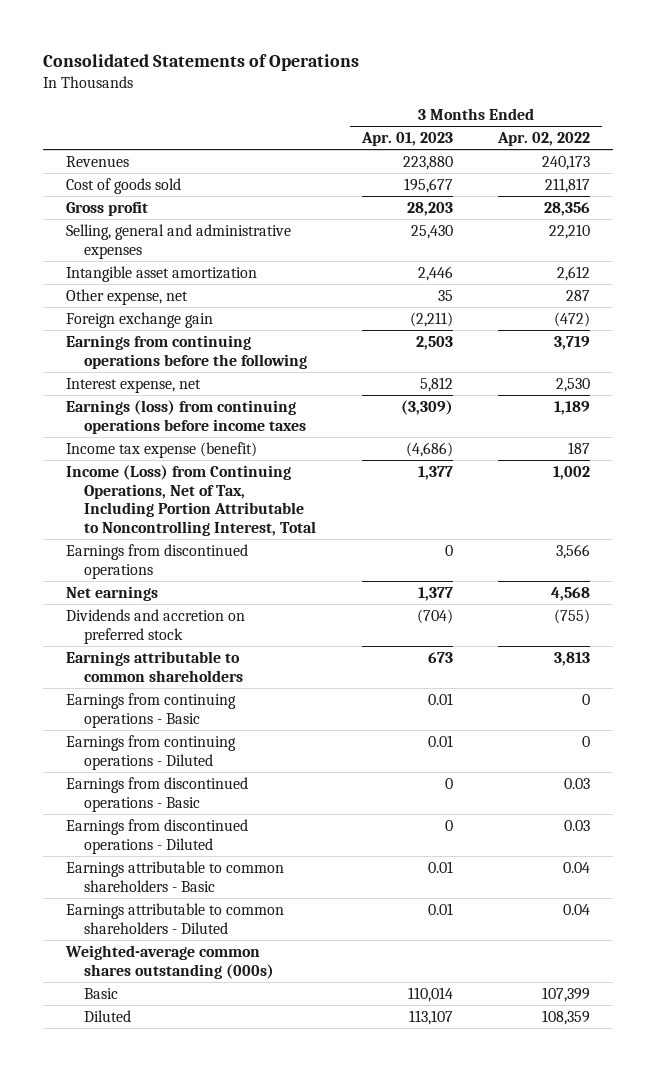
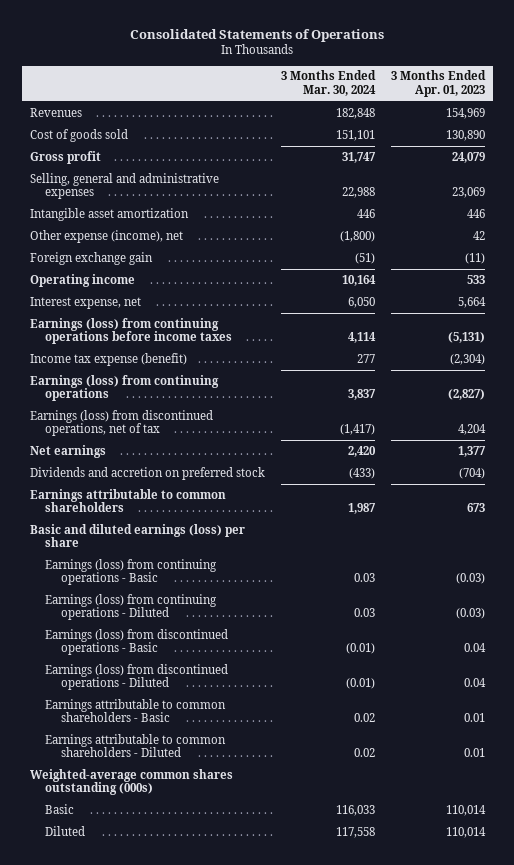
[497,132,591,147] Apr. 02, 2022 -> none
none -> [280,70,376,96] 3 Months Ended Mar. 30, 2024
[65,334,308,369] Earnings from continuing operations before the following -> none
[402,155,453,170] 223,880 -> [445,107,485,119] 154,969
[403,177,453,193] 195,677 -> [445,129,485,141] 130,890
[406,201,453,216] 28,203 -> [451,151,485,163] 24,079
[410,224,453,239] 25,430 -> [451,187,485,199] 23,069
[417,265,453,281] 2,446 -> [466,208,485,218] 446
[65,288,188,305] Other expense, net -> [29,229,183,243] Other expense (income), net
[437,289,453,301] 35 -> [472,230,485,240] 42
[409,311,453,327] (2,211) -> [464,252,485,264] (11)
none -> [29,273,135,287] Operating income
[419,376,453,392] 5,812 -> [457,296,486,308] 5,664
[400,399,453,415] (3,309) -> [447,332,485,344] (5,131)
[405,441,453,457] (4,686) -> [449,353,485,365] (2,304)
[65,464,317,537] Income (Loss) from Continuing Operations, Net of Tax, Including Portion Attributable to Noncontrolling Interest, Total -> [29,374,219,402] Earnings (loss) from continuing operations
[417,465,453,480] 1,377 -> [447,389,485,401] (2,827)
[65,543,248,579] Earnings from discontinued operations -> [29,409,213,437] Earnings (loss) from discontinued operations, net of tax
[444,544,453,556] 0 -> [457,424,486,436] 4,204
none -> [29,523,245,548] Basic and diluted earnings (loss) per share
[65,692,236,728] Earnings from continuing operations - Basic -> [45,558,218,586] Earnings (loss) from continuing operations - Basic
[427,692,453,705] 0.01 -> [455,573,485,585] (0.03)
[65,734,236,770] Earnings from continuing operations - Diluted -> [45,593,218,621] Earnings (loss) from continuing operations - Diluted
[427,734,453,747] 0.01 -> [455,608,485,620] (0.03)
[65,776,248,812] Earnings from discontinued operations - Basic -> [45,628,229,656] Earnings (loss) from discontinued operations - Basic
[444,777,453,789] 0 -> [463,643,486,653] 0.04
[65,818,248,854] Earnings from discontinued operations - Diluted -> [45,663,229,691] Earnings (loss) from discontinued operations - Diluted
[444,819,453,831] 0 -> [463,678,486,688] 0.04
[408,1009,453,1025] 113,107 -> [445,826,486,838] 110,014

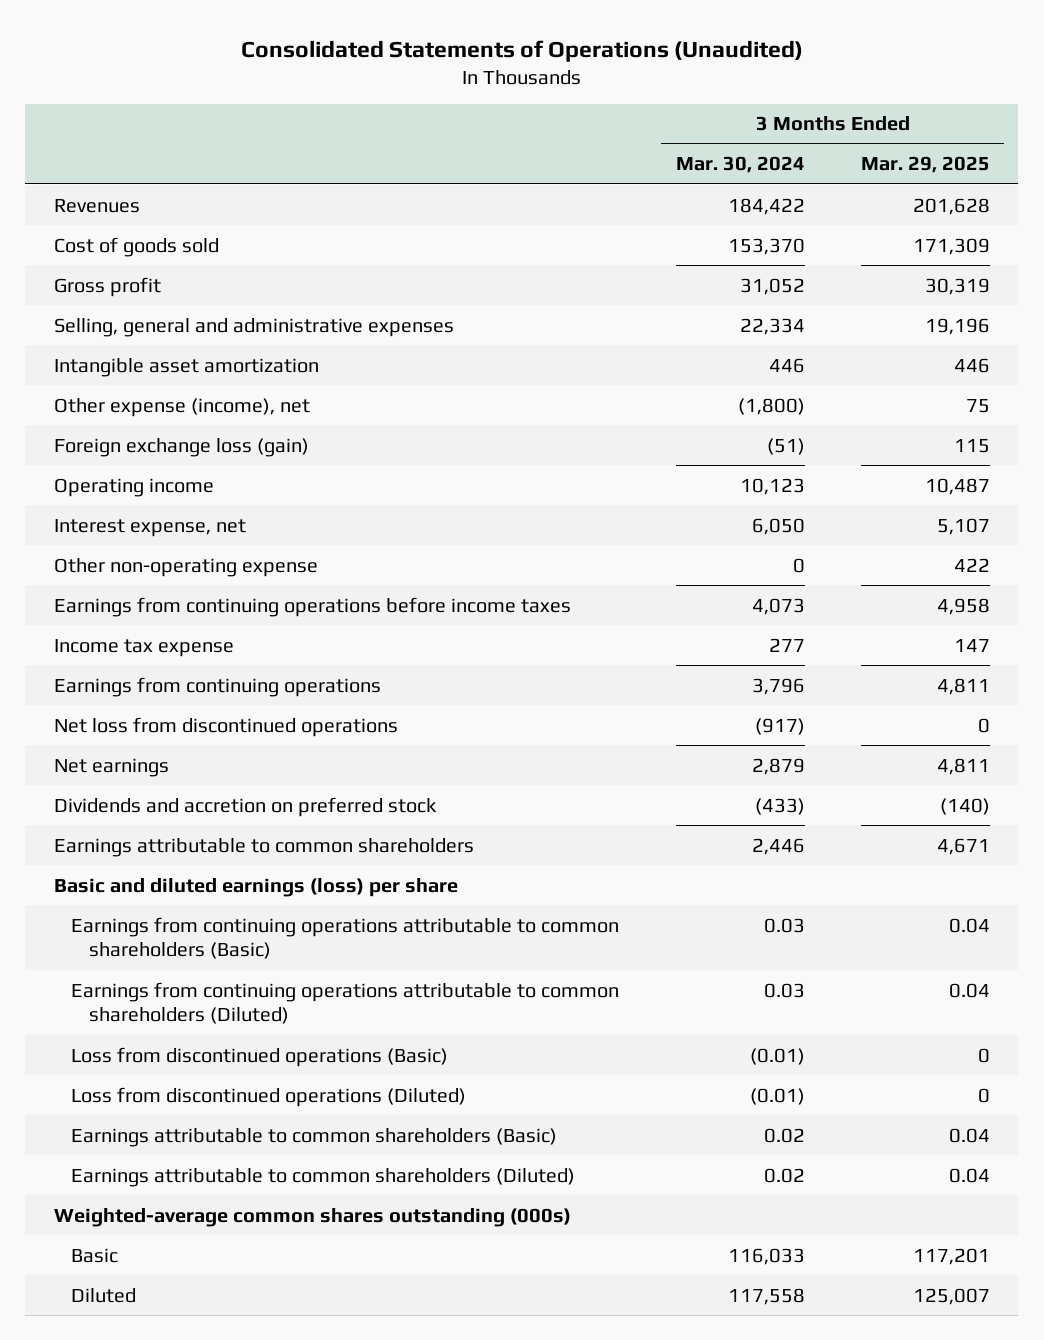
[130,29,385,43] Consolidated Statements of Operations -> [240,39,803,62] Consolidated Statements of Operations (Unaudited)
[390,70,486,97] 3 Months Ended Apr. 01, 2023 -> none
none -> [860,156,990,174] Mar. 29, 2025
[335,107,375,119] 182,848 -> [727,197,805,215] 184,422
[335,129,375,141] 151,101 -> [727,237,805,255] 153,370
[341,151,376,163] 31,747 -> [739,277,805,295] 31,052
[341,187,375,199] 22,988 -> [739,317,805,335] 22,334
[29,251,153,265] Foreign exchange gain -> [53,437,309,457] Foreign exchange loss (gain)
[341,274,376,286] 10,164 -> [739,477,805,495] 10,123
none -> [53,557,318,577] Other non-operating expense
[29,317,233,345] Earnings (loss) from continuing operations before income taxes -> [53,596,571,617] Earnings from continuing operations before income taxes
[347,332,376,344] 4,114 -> [751,597,805,615] 4,073
[29,352,187,366] Income tax expense (benefit) -> [53,638,234,657] Income tax expense
[29,374,219,402] Earnings (loss) from continuing operations -> [53,676,381,697] Earnings from continuing operations
[347,389,376,401] 3,837 -> [751,677,805,695] 3,796
[29,409,213,437] Earnings (loss) from discontinued operations, net of tax -> [53,716,398,737] Net loss from discontinued operations
[339,424,375,436] (1,417) -> [754,717,805,735] (917)
[347,445,376,457] 2,420 -> [751,757,805,775] 2,879
[347,503,376,515] 1,987 -> [751,837,805,855] 2,446
[45,558,218,586] Earnings (loss) from continuing operations - Basic -> [71,916,620,960] Earnings from continuing operations attributable to common shareholders (Basic)
[45,593,218,621] Earnings (loss) from continuing operations - Diluted -> [71,981,620,1025] Earnings from continuing operations attributable to common shareholders (Diluted)
[45,628,229,656] Earnings (loss) from discontinued operations - Basic -> [71,1046,449,1067] Loss from discontinued operations (Basic)
[45,663,229,691] Earnings (loss) from discontinued operations - Diluted -> [71,1086,467,1107] Loss from discontinued operations (Diluted)
[45,698,227,723] Earnings attributable to common shareholders - Basic -> [71,1127,558,1147] Earnings attributable to common shareholders (Basic)
[45,733,227,758] Earnings attributable to common shareholders - Diluted -> [71,1167,576,1187] Earnings attributable to common shareholders (Diluted)

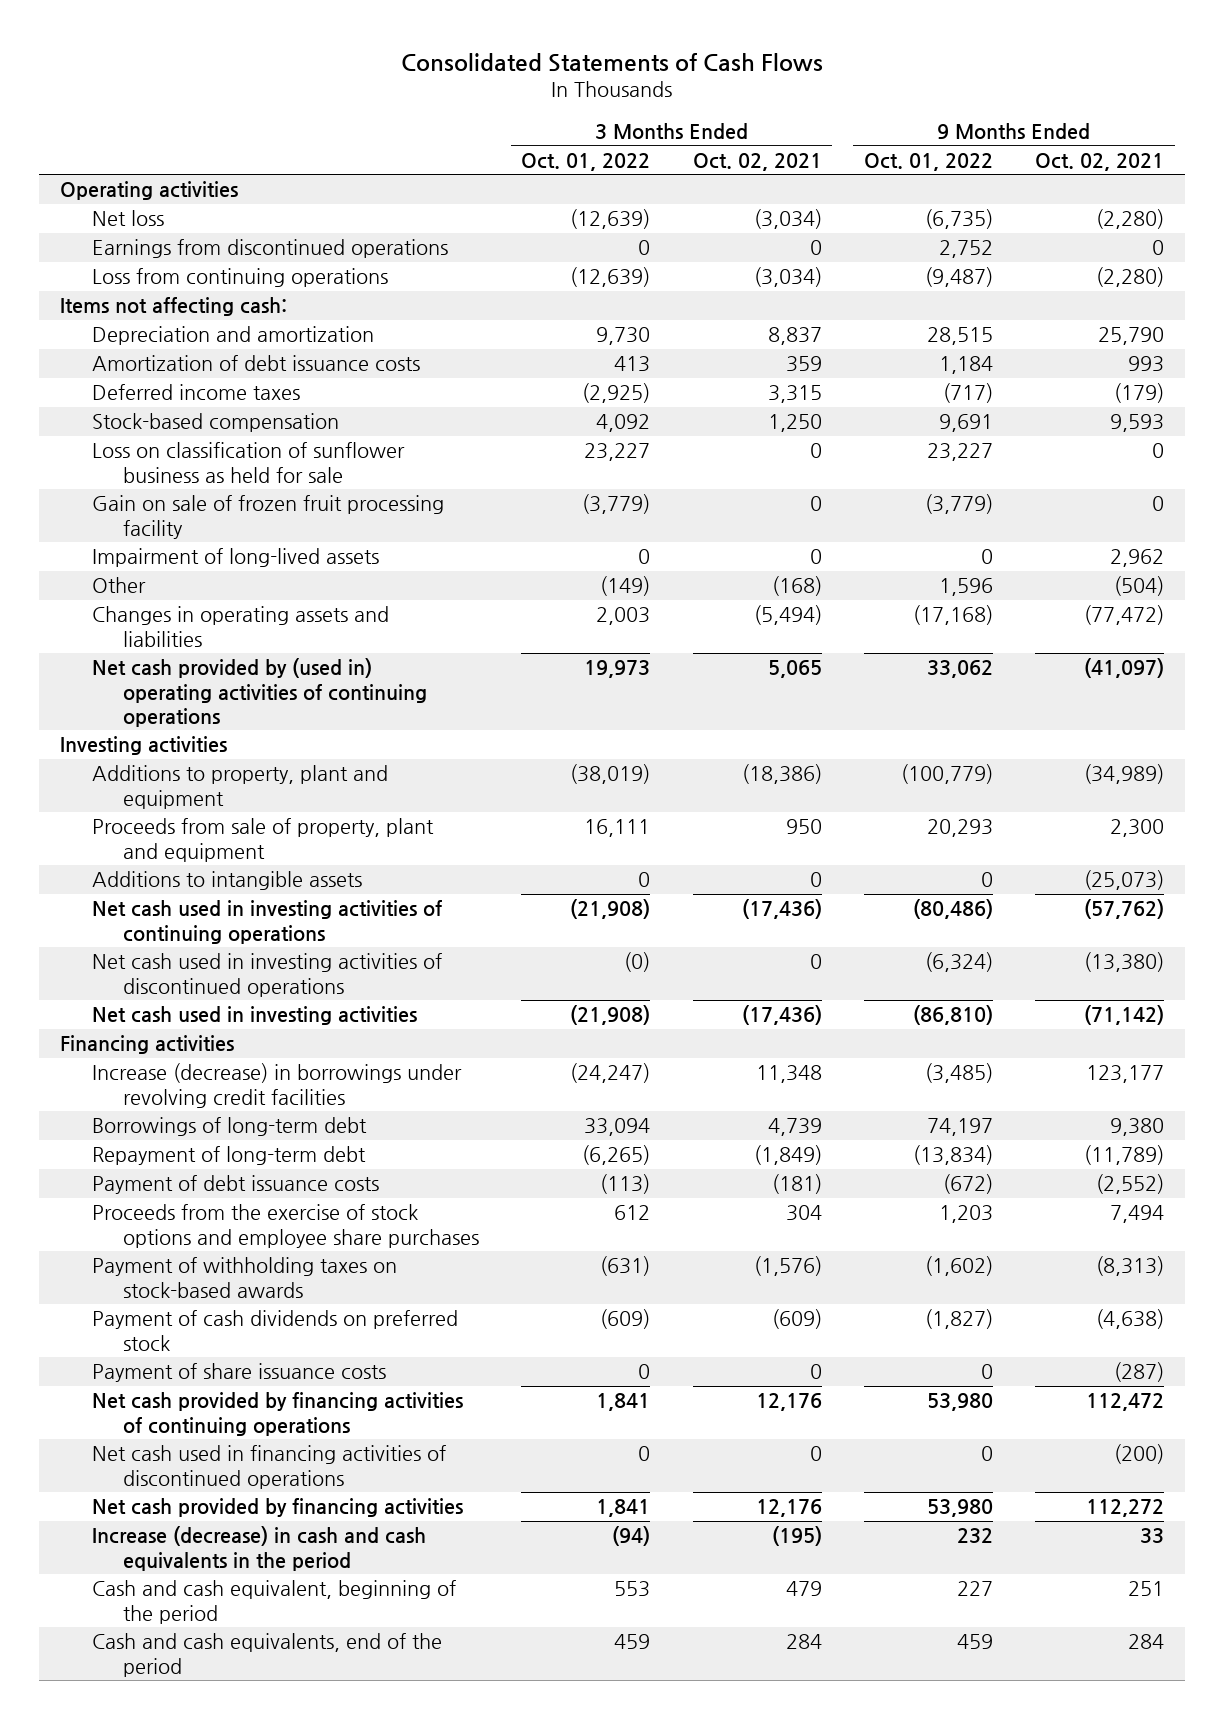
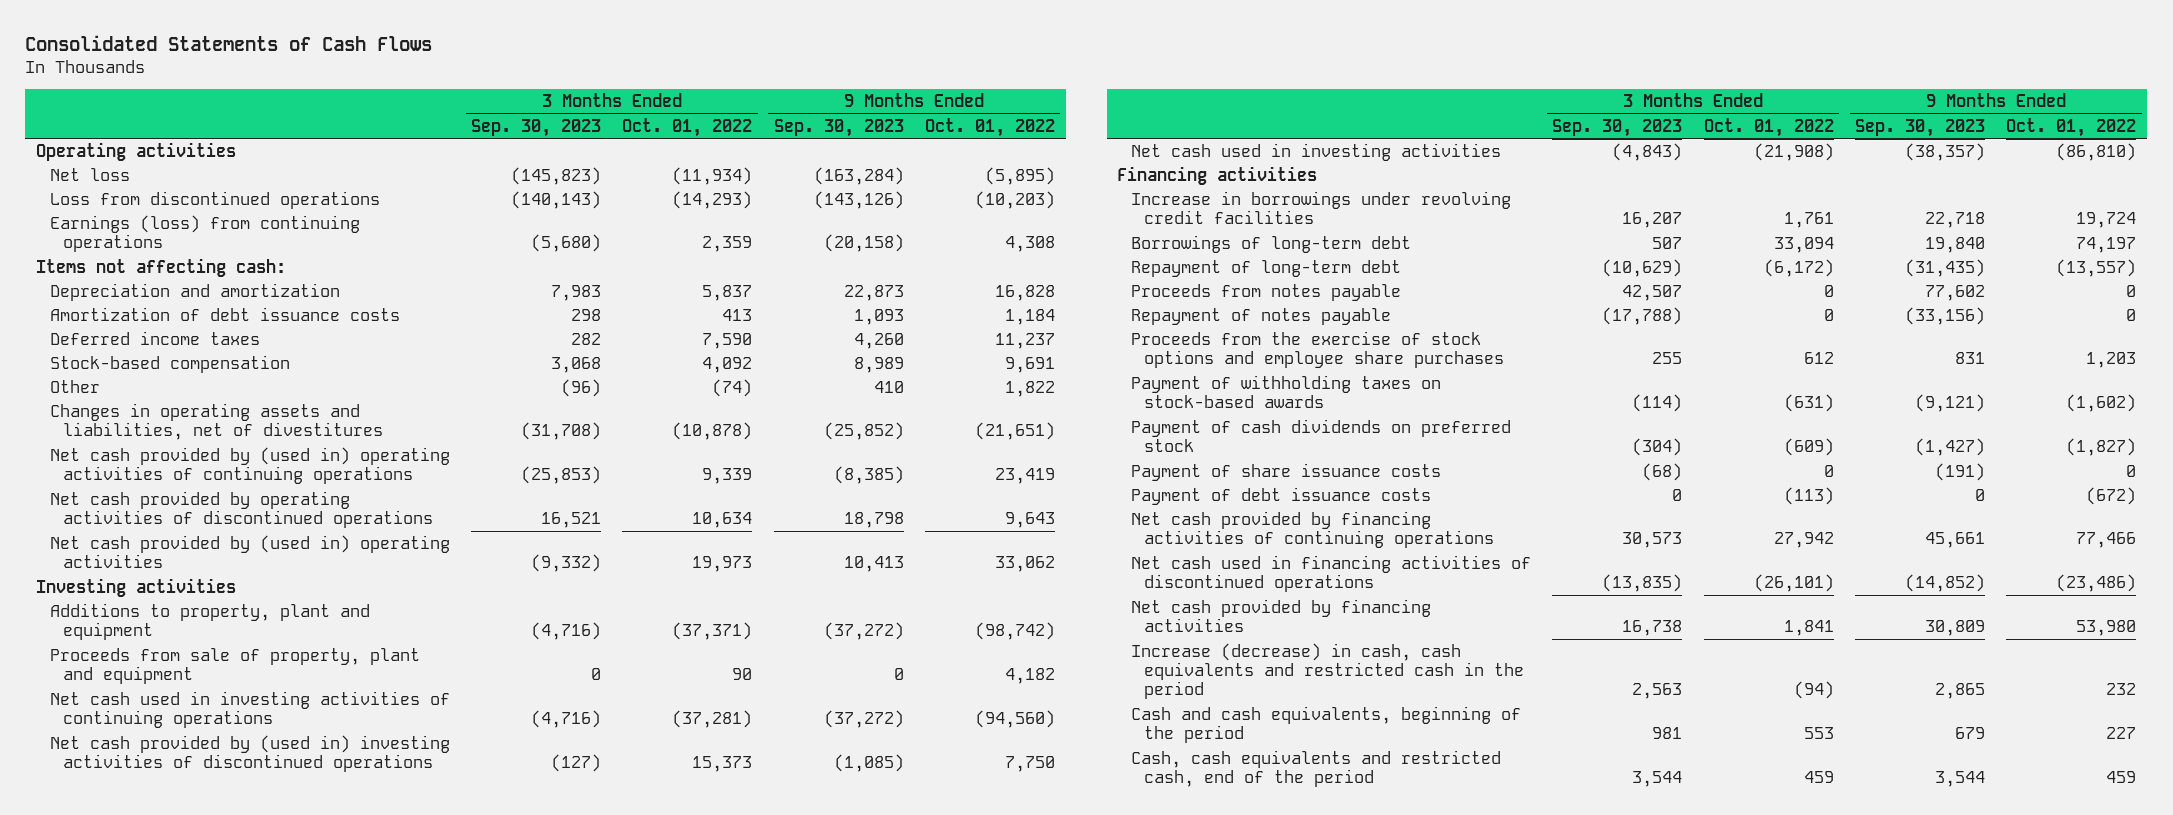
[692,152,822,171] Oct. 02, 2021 -> none
[1035,152,1165,171] Oct. 02, 2021 -> none
none -> [470,118,601,137] Sep. 30, 2023
none -> [773,118,904,137] Sep. 30, 2023
[570,209,651,230] (12,639) -> [672,166,753,185] (11,934)
[924,209,993,230] (6,735) -> [985,166,1056,185] (5,895)
[91,239,448,259] Earnings from discontinued operations -> [49,190,380,209] Loss from discontinued operations
[638,240,651,256] 0 -> [672,190,753,209] (14,293)
[938,240,993,259] 2,752 -> [975,190,1056,209] (10,203)
[91,268,388,288] Loss from continuing operations -> [49,214,360,253] Earnings (loss) from continuing operations
[570,267,651,288] (12,639) -> [702,236,753,253] 2,359
[924,267,993,288] (9,487) -> [1005,236,1056,253] 4,308
[596,327,651,346] 9,730 -> [702,284,753,301] 5,837
[926,327,993,346] 28,515 -> [995,284,1056,301] 16,828
[582,383,651,404] (2,925) -> [702,332,753,349] 7,590
[942,383,993,404] (717) -> [995,332,1056,349] 11,237
[91,442,405,483] Loss on classification of sunflower business as held for sale -> none
[91,495,444,539] Gain on sale of frozen fruit processing facility -> none
[91,548,379,568] Impairment of long-lived assets -> none
[600,576,651,597] (149) -> [712,378,753,397] (74)
[938,578,993,597] 1,596 -> [1005,380,1056,397] 1,822
[91,606,389,647] Changes in operating assets and liabilities -> [49,402,384,441] Changes in operating assets and liabilities, net of divestitures
[596,607,651,626] 2,003 -> [672,422,753,441] (10,878)
[912,605,993,626] (17,168) -> [975,422,1056,441] (21,651)
[584,660,651,679] 19,973 -> [702,468,753,485] 9,339
[926,660,993,679] 33,062 -> [995,468,1056,485] 23,419
none -> [49,490,434,529] Net cash provided by operating activities of discontinued operations
none -> [49,534,450,569] Net cash provided by (used in) operating activities
[91,871,362,891] Additions to intangible assets -> none
[570,764,651,785] (38,019) -> [672,622,753,641] (37,371)
[900,764,993,785] (100,779) -> [975,622,1056,641] (98,742)
[584,819,651,838] 16,111 -> [732,668,753,681] 90
[926,819,993,838] 20,293 -> [1005,668,1056,685] 4,182
[570,899,651,920] (21,908) -> [672,710,753,729] (37,281)
[912,899,993,920] (80,486) -> [975,710,1056,729] (94,560)
[91,953,442,997] Net cash used in investing activities of discontinued operations -> [49,734,450,773] Net cash provided by (used in) investing activities of discontinued operations
[624,952,651,973] (0) -> [692,756,753,773] 15,373
[924,952,993,973] (6,324) -> [1005,756,1056,773] 7,750
[91,1063,462,1108] Increase (decrease) in borrowings under revolving credit facilities -> [1130,190,1511,225] Increase in borrowings under revolving credit facilities
[570,1063,651,1084] (24,247) -> [1783,212,1834,229] 1,761
[924,1063,993,1084] (3,485) -> [2076,212,2137,229] 19,724
[582,1145,651,1166] (6,265) -> [1763,258,1834,277] (6,172)
[912,1145,993,1166] (13,834) -> [2056,258,2137,277] (13,557)
none -> [1130,283,1401,301] Proceeds from notes payable
none -> [1130,307,1391,325] Repayment of notes payable
[91,1175,379,1195] Payment of debt issuance costs -> [1130,486,1431,505] Payment of debt issuance costs
[596,1393,651,1412] 1,841 -> [1773,532,1834,549] 27,942
[926,1393,993,1412] 53,980 -> [2076,532,2137,549] 77,466
[638,1446,651,1462] 0 -> [1753,574,1834,593] (26,101)
[980,1446,993,1462] 0 -> [2056,574,2137,593] (23,486)
[91,1526,426,1571] Increase (decrease) in cash and cash equivalents in the period -> [1130,642,1525,700] Increase (decrease) in cash, cash equivalents and restricted cash in the period
[91,1580,456,1624] Cash and cash equivalent, beginning of the period -> [1130,705,1521,744] Cash and cash equivalents, beginning of the period
[91,1633,442,1677] Cash and cash equivalents, end of the period -> [1130,749,1501,788] Cash, cash equivalents and restricted cash, end of the period

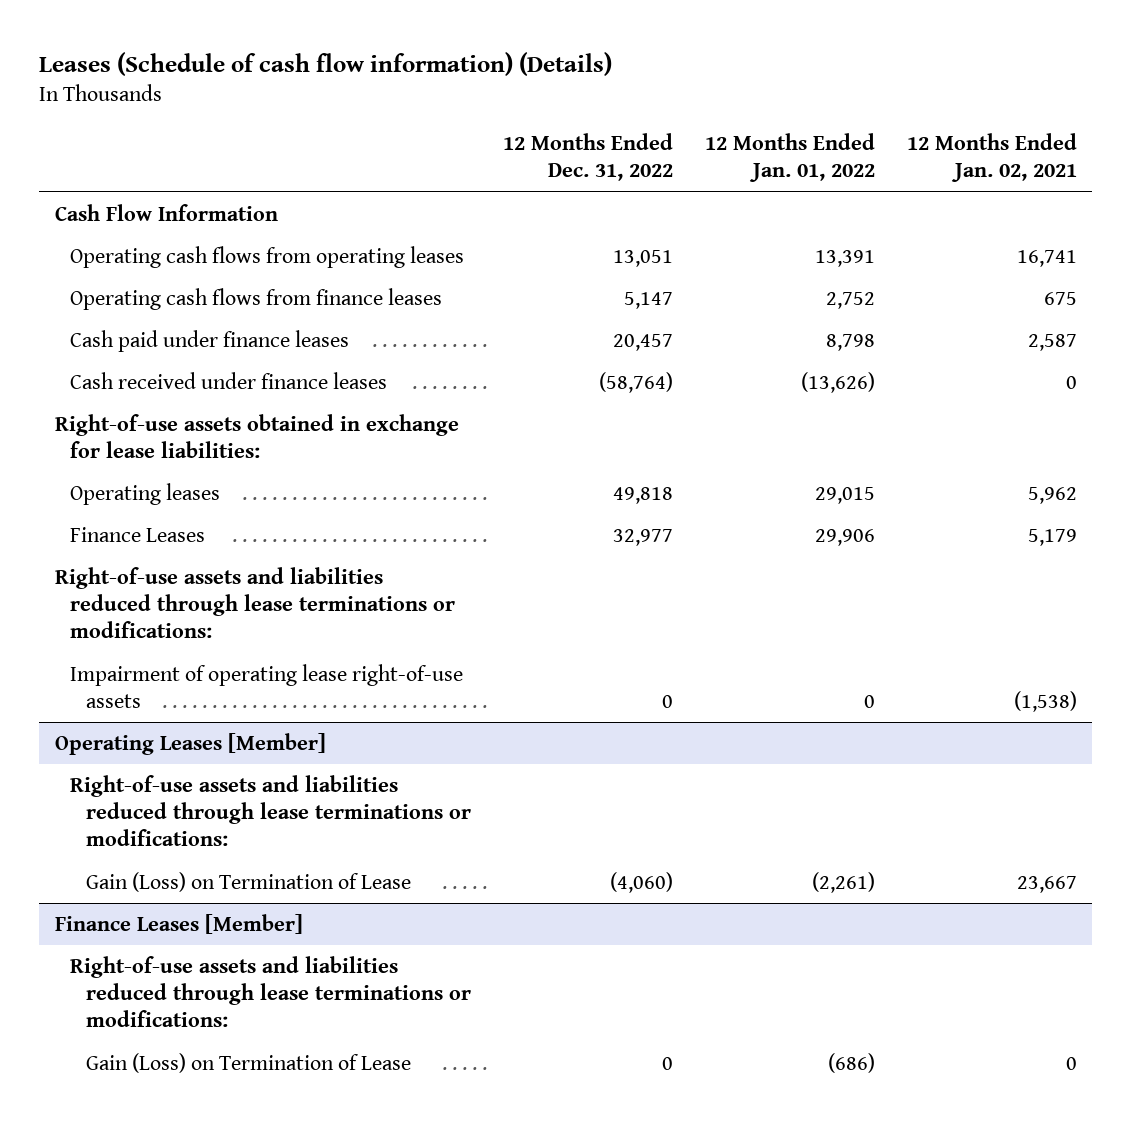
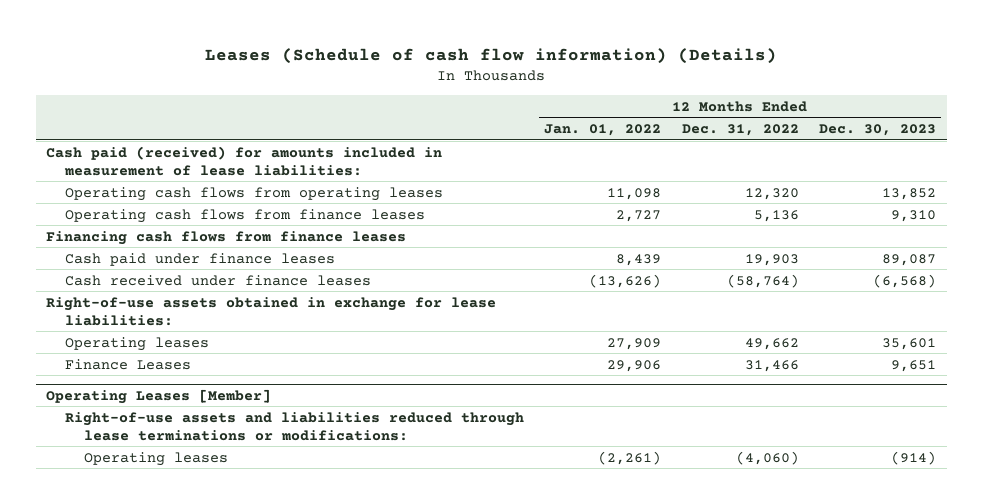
[906,132,1077,182] 12 Months Ended Jan. 02, 2021 -> none
none -> [819,123,937,136] Dec. 30, 2023
[55,203,279,221] Cash Flow Information -> none
none -> [46,145,443,176] Cash paid (received) for amounts included in measurement of lease liabilities:
[612,249,673,267] 13,051 -> [744,187,799,200] 12,320
[814,249,875,267] 13,391 -> [607,187,662,200] 11,098
[623,291,673,309] 5,147 -> [753,209,799,222] 5,136
[825,291,875,309] 2,752 -> [616,209,662,222] 2,727
none -> [46,230,407,245] Financing cash flows from finance leases
[612,333,673,351] 20,457 -> [744,253,799,266] 19,903
[825,333,875,351] 8,798 -> [616,253,662,266] 8,439
[55,566,456,639] Right-of-use assets and liabilities reduced through lease terminations or modifications: -> none
[70,663,464,708] Impairment of operating lease right-of-use assets -> none
[612,486,673,504] 49,818 -> [744,337,799,350] 49,662
[814,486,875,504] 29,015 -> [607,337,662,350] 27,909
[612,528,673,546] 32,977 -> [744,359,799,372] 31,466
[55,913,304,934] Finance Leases [Member] -> none
[70,955,471,1028] Right-of-use assets and liabilities reduced through lease terminations or modifications: -> none
[85,1052,411,1073] Gain (Loss) on Termination of Lease -> none
[85,871,411,892] Gain (Loss) on Termination of Lease -> [83,451,228,466] Operating leases

